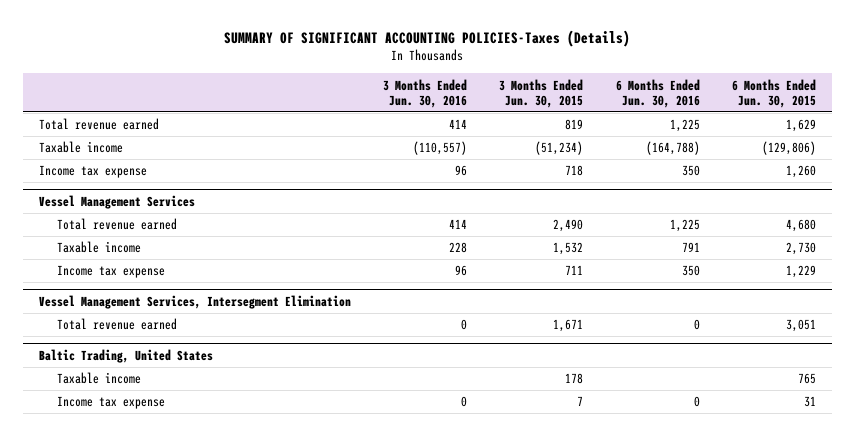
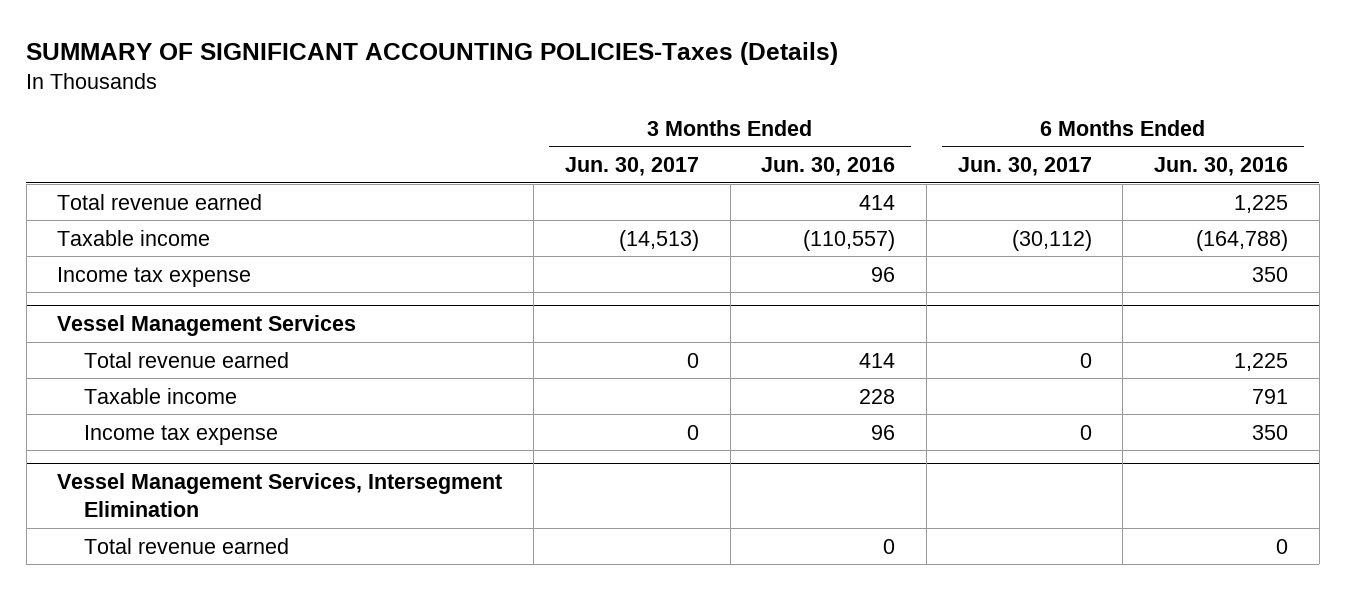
[499,78,584,108] 3 Months Ended Jun. 30, 2015 -> none
[731,78,816,108] 6 Months Ended Jun. 30, 2015 -> none
none -> [564,156,699,176] Jun. 30, 2017
none -> [957,156,1092,176] Jun. 30, 2017
[38,348,213,363] Baltic Trading, United States -> none
[57,372,142,385] Taxable income -> none
[57,396,166,410] Income tax expense -> none

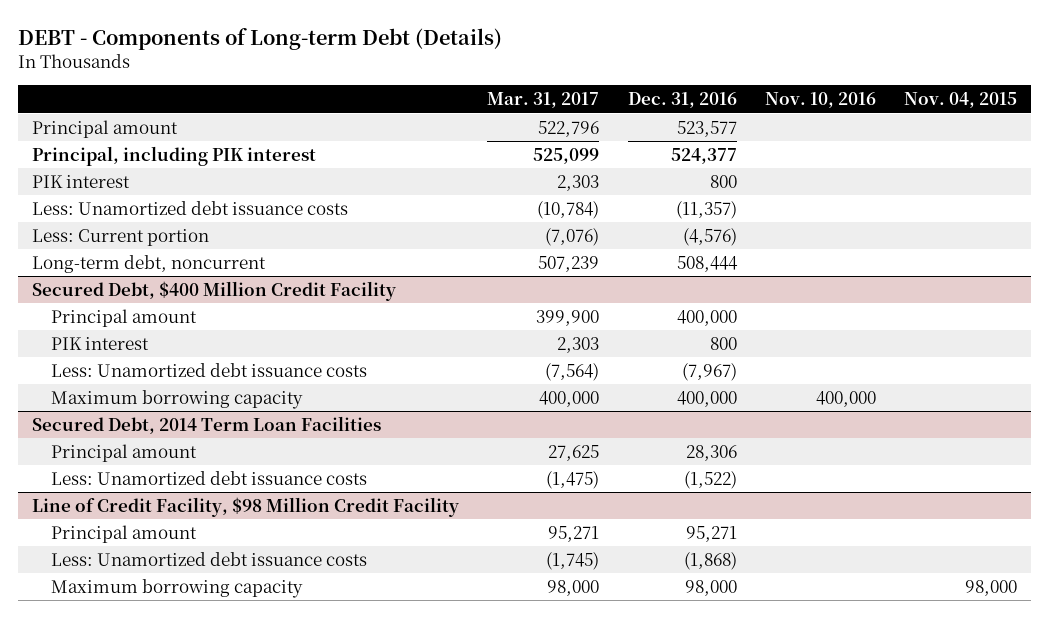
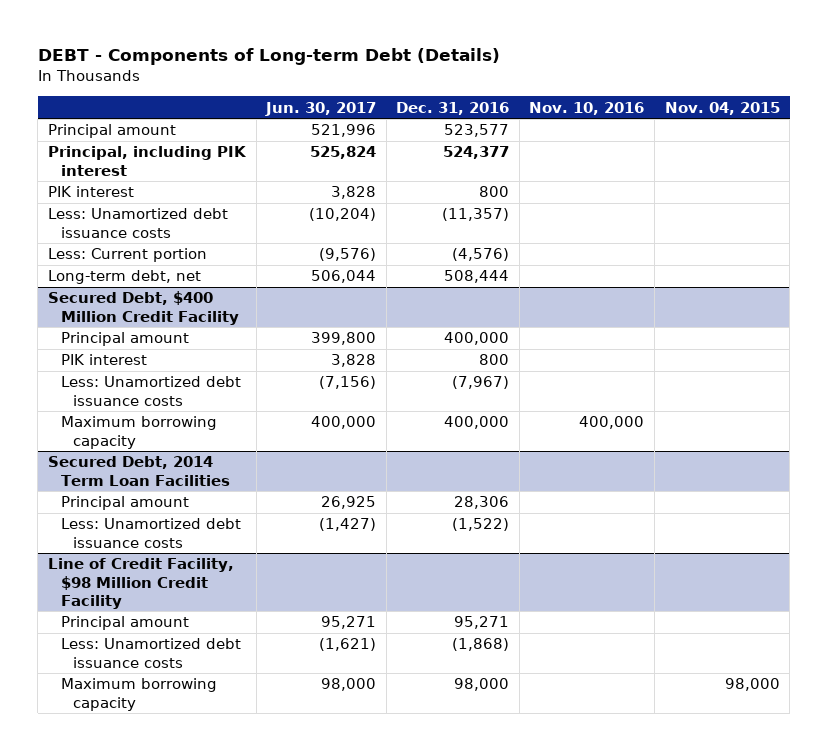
[487,92,600,109] Mar. 31, 2017 -> none
none -> [265,101,377,116] Jun. 30, 2017
[32,254,267,273] Long-term debt, noncurrent -> [47,270,201,285] Long-term debt, net

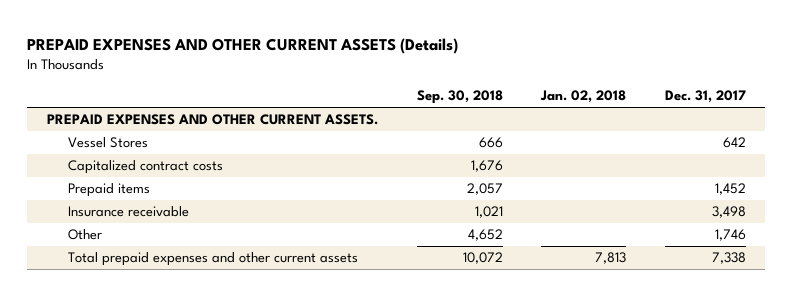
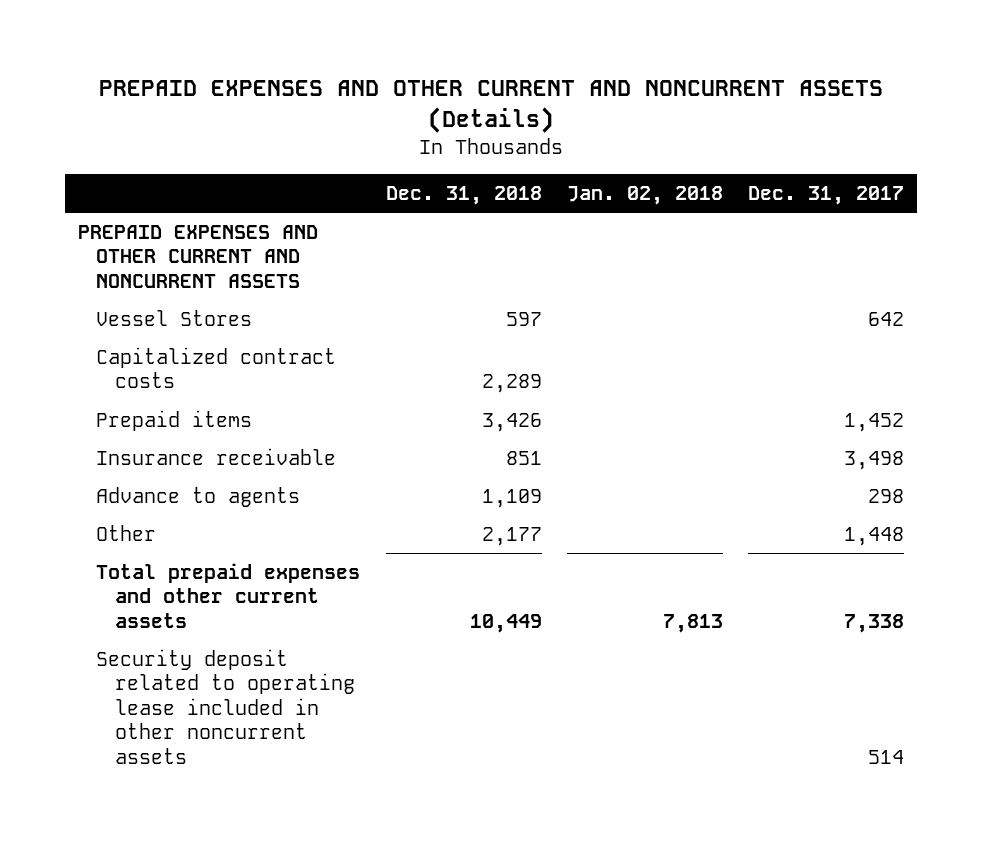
[27,37,459,54] PREPAID EXPENSES AND OTHER CURRENT ASSETS (Details) -> [98,79,883,134] PREPAID EXPENSES AND OTHER CURRENT AND NONCURRENT ASSETS (Details)
[416,90,503,105] Sep. 30, 2018 -> none
none -> [385,186,542,206] Dec. 31, 2018
[46,114,378,126] PREPAID EXPENSES AND OTHER CURRENT ASSETS. -> [77,225,318,288] PREPAID EXPENSES AND OTHER CURRENT AND NONCURRENT ASSETS
none -> [96,487,301,508] Advance to agents
[715,229,747,242] 1,746 -> [844,527,905,547] 1,448
none -> [96,649,355,764] Security deposit related to operating lease included in other noncurrent assets

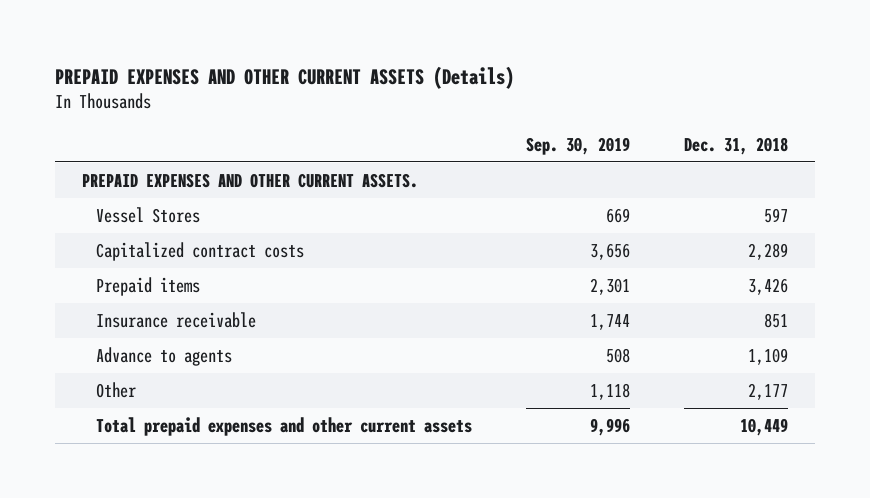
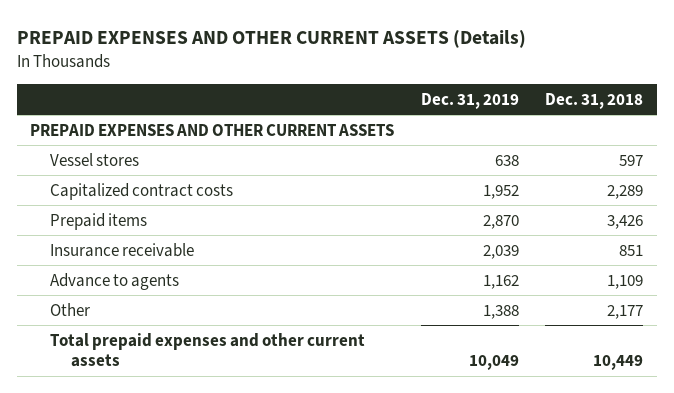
[526,136,631,155] Sep. 30, 2019 -> none
none -> [420,92,519,109] Dec. 31, 2019
[81,172,418,188] PREPAID EXPENSES AND OTHER CURRENT ASSETS. -> [30,123,395,136] PREPAID EXPENSES AND OTHER CURRENT ASSETS
[96,206,201,223] Vessel Stores -> [50,152,140,166] Vessel stores

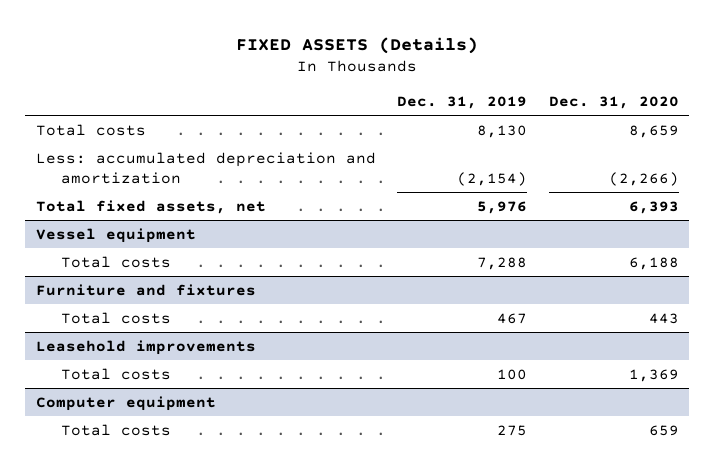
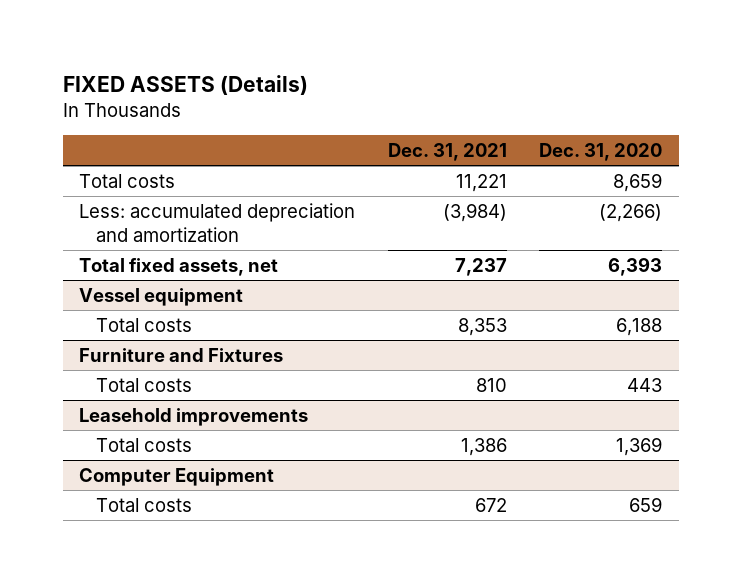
[397,95,528,109] Dec. 31, 2019 -> none
none -> [387,142,507,161] Dec. 31, 2021
[35,283,256,296] Furniture and fixtures -> [79,347,284,362] Furniture and Fixtures
[35,395,216,411] Computer equipment -> [79,467,275,486] Computer Equipment

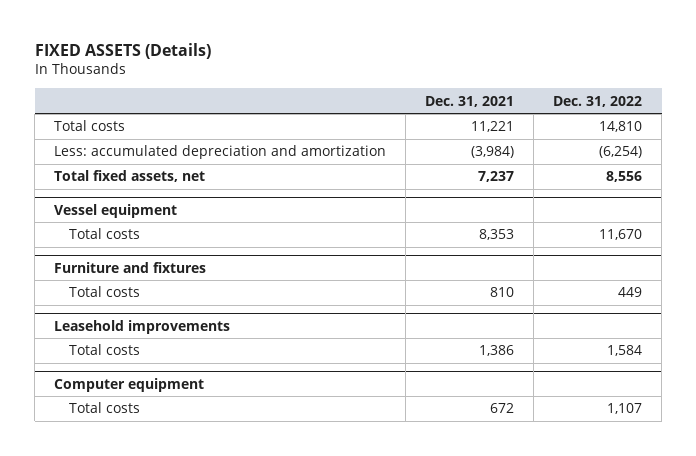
[539,142,663,161] Dec. 31, 2020 -> none
none -> [553,95,643,107] Dec. 31, 2022
[79,347,284,362] Furniture and Fixtures -> [54,261,207,273] Furniture and fixtures
[79,467,275,486] Computer Equipment -> [54,377,205,392] Computer equipment

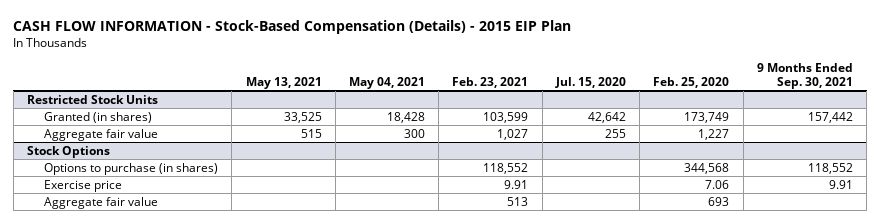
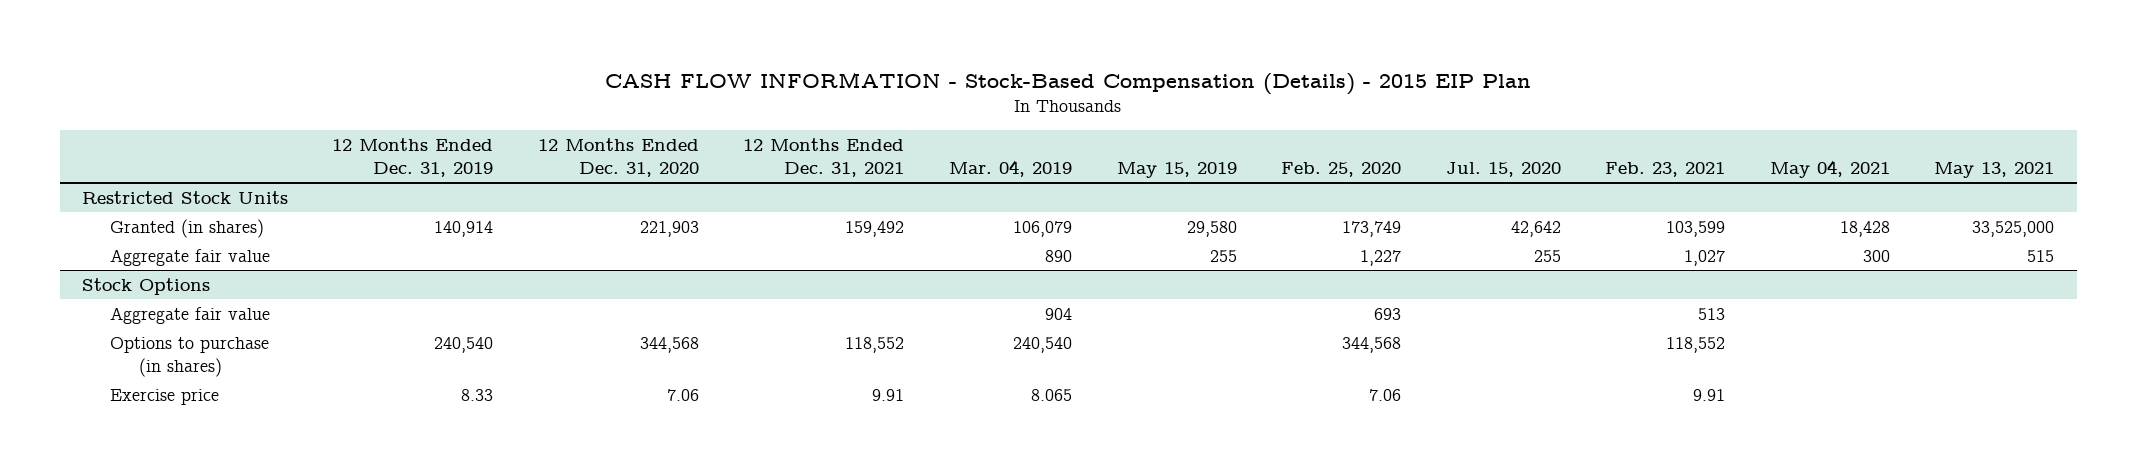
[756,62,853,89] 9 Months Ended Sep. 30, 2021 -> none
none -> [332,138,494,178] 12 Months Ended Dec. 31, 2019
none -> [537,138,699,178] 12 Months Ended Dec. 31, 2020
none -> [743,138,905,178] 12 Months Ended Dec. 31, 2021
none -> [949,160,1073,178] Mar. 04, 2019
none -> [1116,162,1237,179] May 15, 2019
[283,111,322,123] 33,525 -> [1972,220,2055,237] 33,525,000
[44,196,159,209] Aggregate fair value -> [110,306,271,324] Aggregate fair value

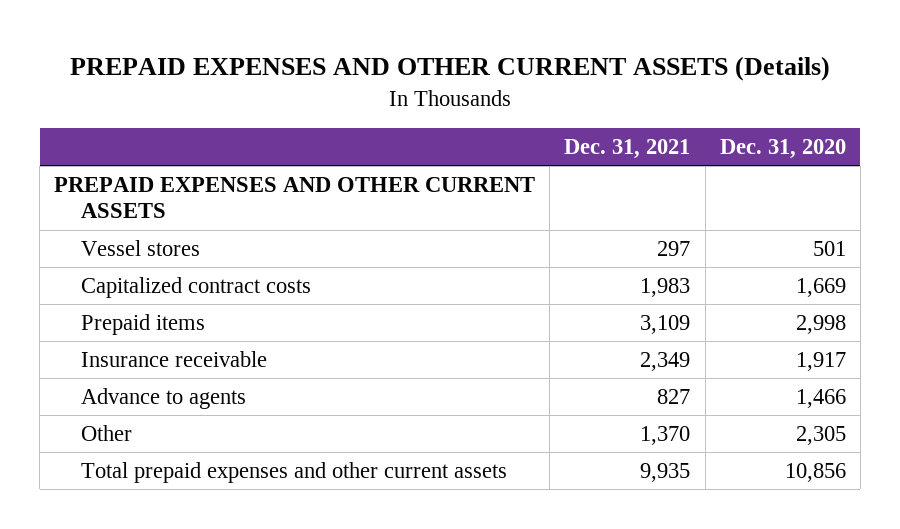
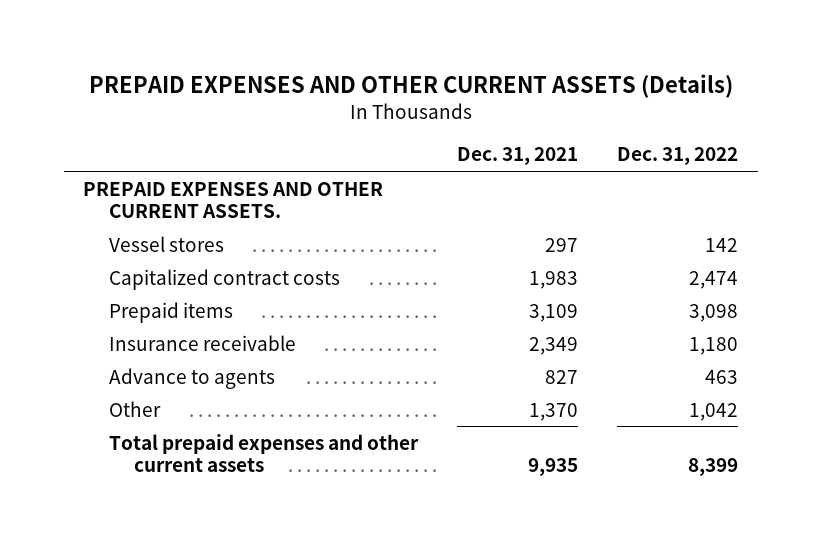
[719,139,846,160] Dec. 31, 2020 -> none
none -> [617,147,739,166] Dec. 31, 2022
[54,176,536,219] PREPAID EXPENSES AND OTHER CURRENT ASSETS -> [83,181,384,219] PREPAID EXPENSES AND OTHER CURRENT ASSETS.

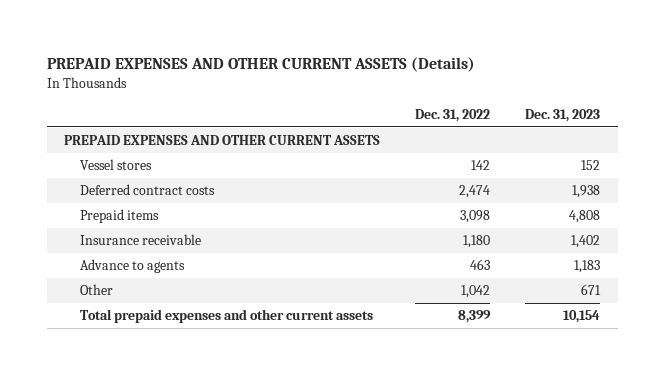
[456,147,578,166] Dec. 31, 2021 -> none
none -> [525,109,601,123] Dec. 31, 2023
[83,181,384,219] PREPAID EXPENSES AND OTHER CURRENT ASSETS. -> [64,135,381,146] PREPAID EXPENSES AND OTHER CURRENT ASSETS
[108,268,340,290] Capitalized contract costs -> [79,184,215,196] Deferred contract costs

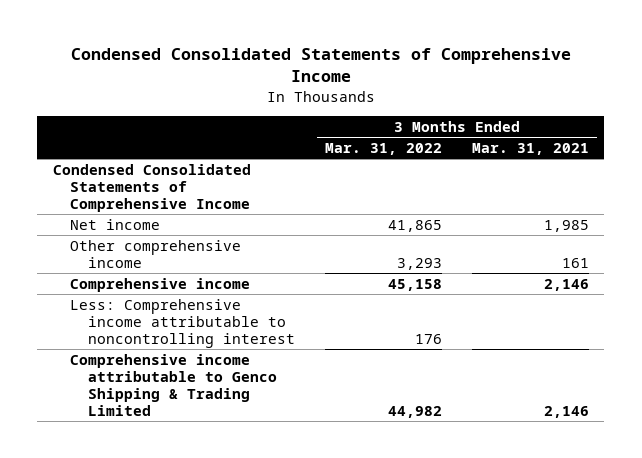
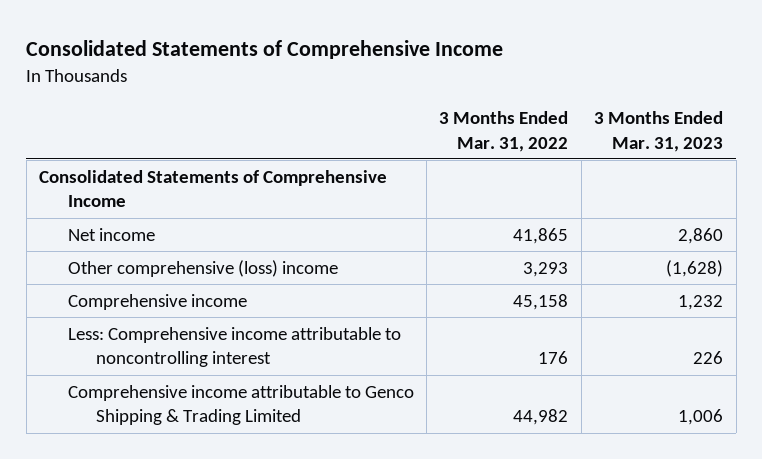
[70,47,571,83] Condensed Consolidated Statements of Comprehensive Income -> [26,40,504,60] Consolidated Statements of Comprehensive Income
[472,142,590,155] Mar. 31, 2021 -> none
none -> [594,111,724,152] 3 Months Ended Mar. 31, 2023
[52,163,251,212] Condensed Consolidated Statements of Comprehensive Income -> [39,169,388,208] Consolidated Statements of Comprehensive Income
[70,239,242,268] Other comprehensive income -> [67,259,338,277] Other comprehensive (loss) income

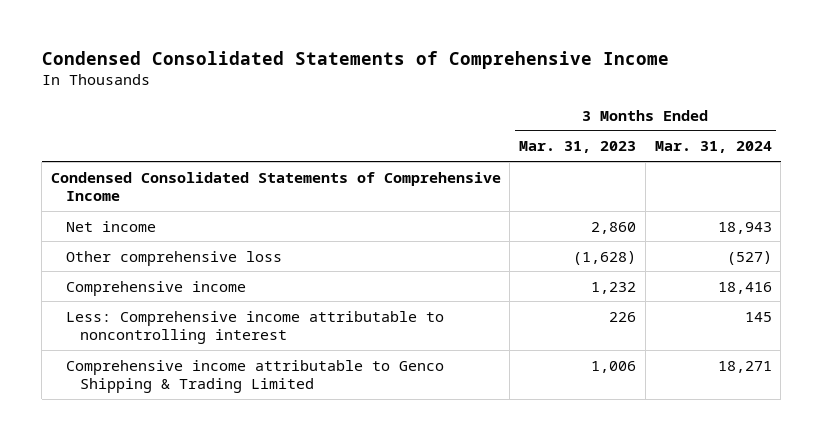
[26,40,504,60] Consolidated Statements of Comprehensive Income -> [41,50,669,69] Condensed Consolidated Statements of Comprehensive Income
[439,111,569,152] 3 Months Ended Mar. 31, 2022 -> none
none -> [654,141,772,154] Mar. 31, 2024
[39,169,388,208] Consolidated Statements of Comprehensive Income -> [50,171,501,202] Condensed Consolidated Statements of Comprehensive Income
[67,259,338,277] Other comprehensive (loss) income -> [65,250,282,266] Other comprehensive loss

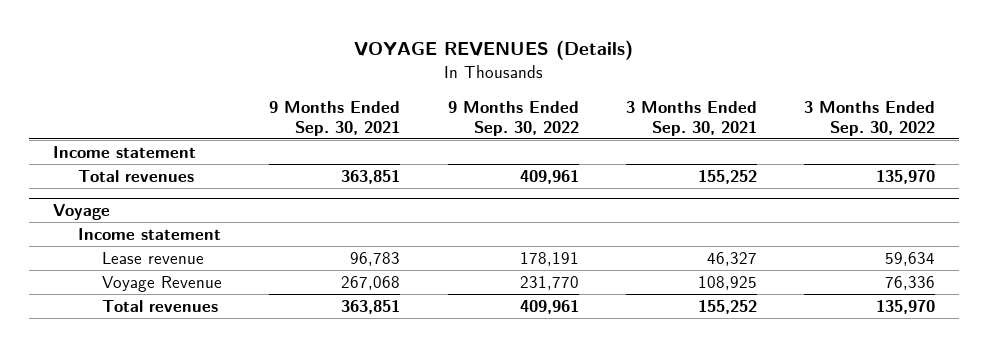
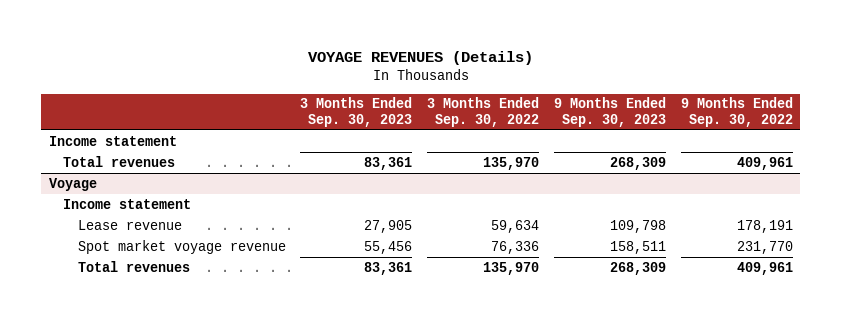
[269,100,401,136] 9 Months Ended Sep. 30, 2021 -> none
[625,100,757,136] 3 Months Ended Sep. 30, 2021 -> none
none -> [300,97,413,127] 3 Months Ended Sep. 30, 2023
none -> [553,97,666,127] 9 Months Ended Sep. 30, 2023
[102,275,223,292] Voyage Revenue -> [77,239,286,254] Spot market voyage revenue

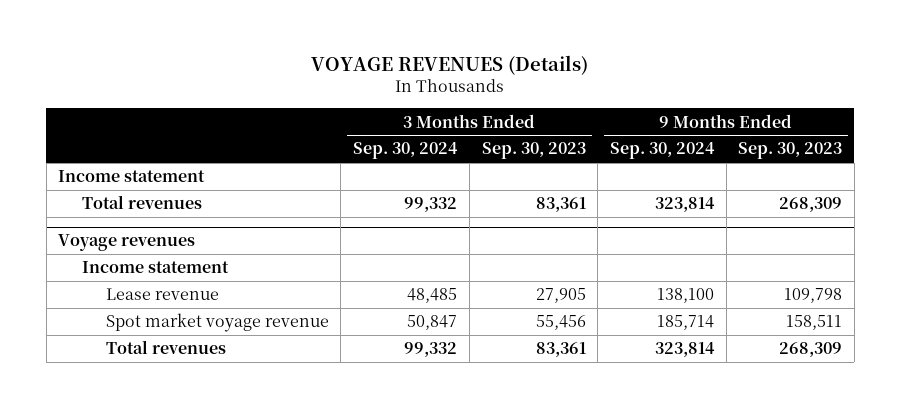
[427,97,540,127] 3 Months Ended Sep. 30, 2022 -> none
[680,97,793,127] 9 Months Ended Sep. 30, 2022 -> none
none -> [353,142,459,160] Sep. 30, 2024
none -> [609,142,715,160] Sep. 30, 2024
[48,177,97,191] Voyage -> [58,234,196,252] Voyage revenues

